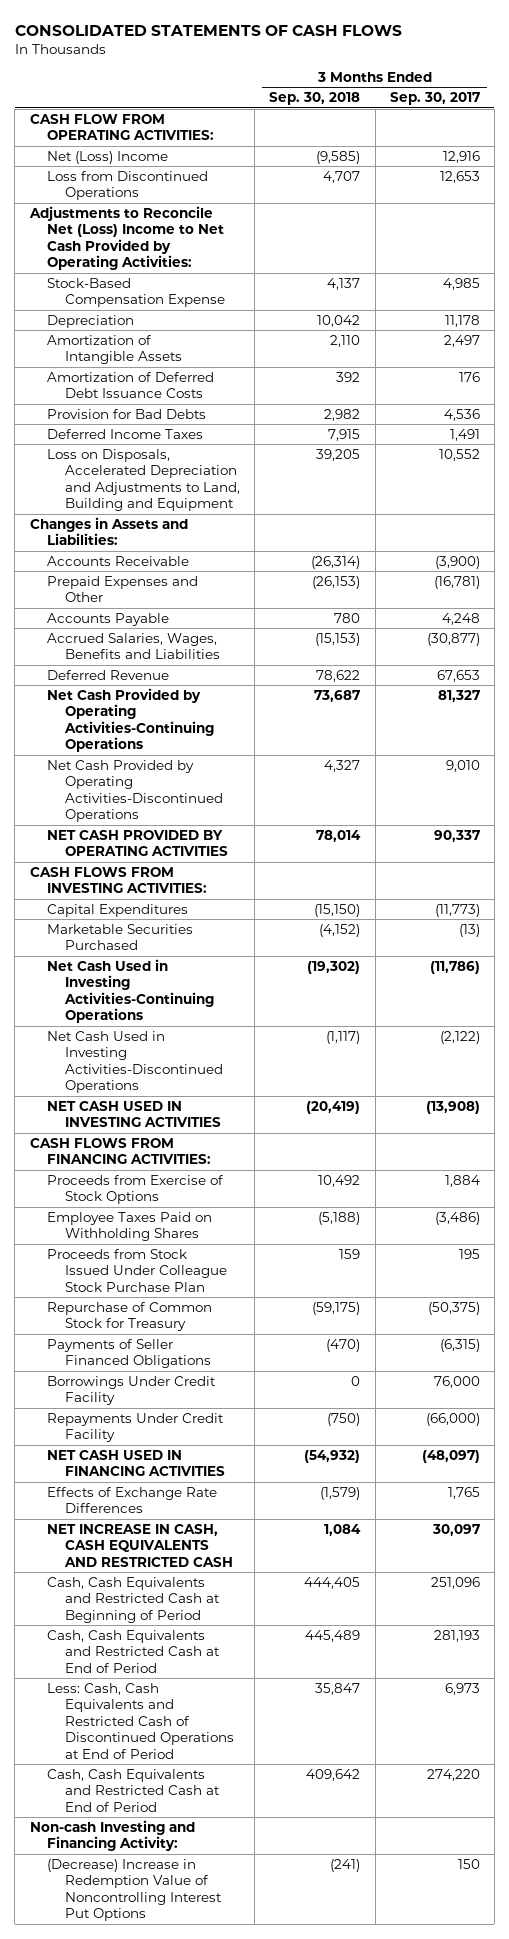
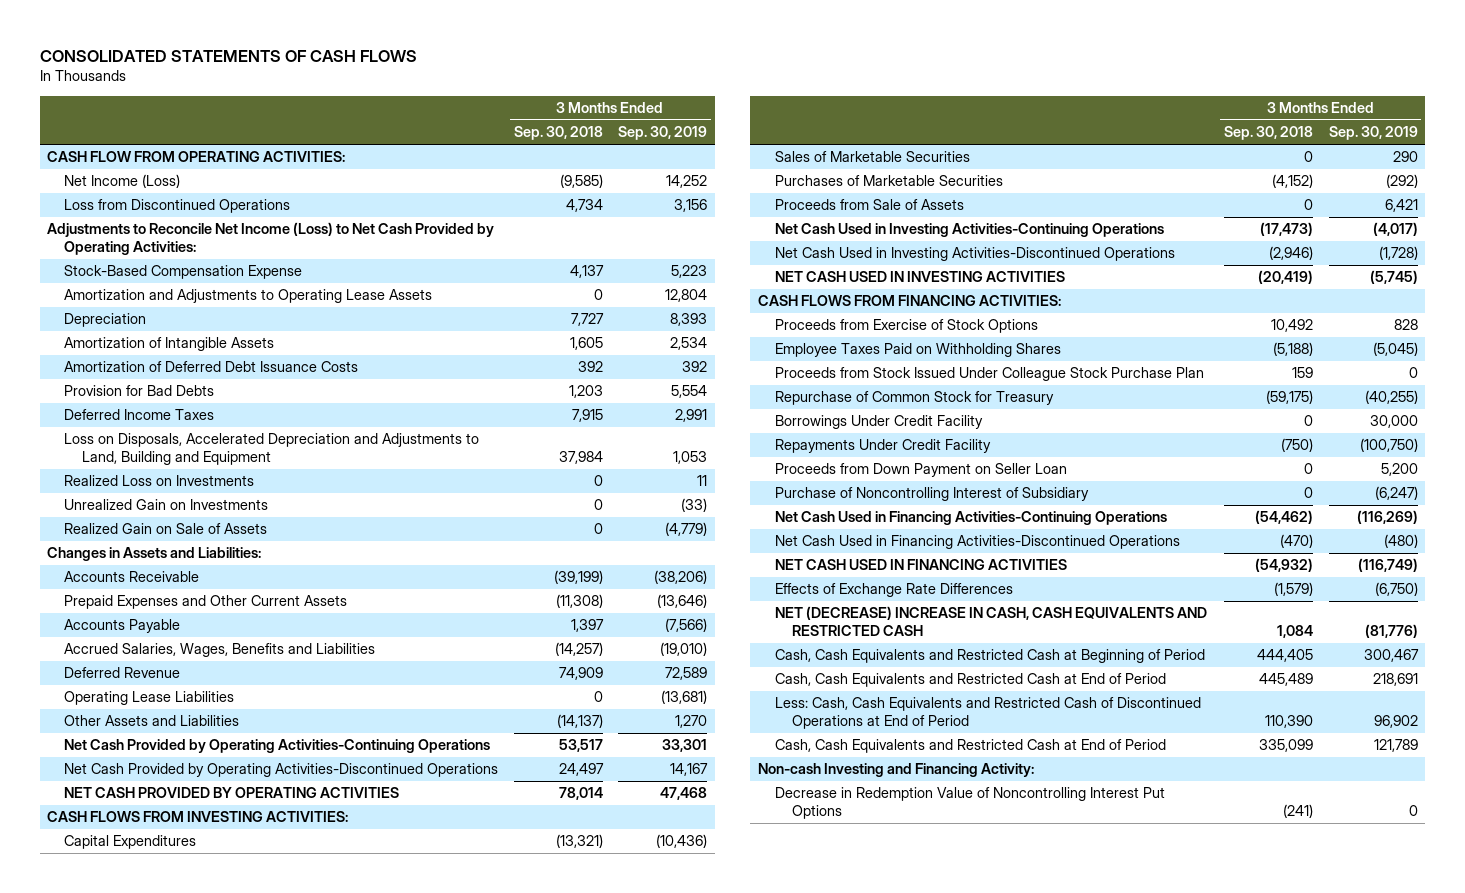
[389,92,480,106] Sep. 30, 2017 -> none
none -> [617,126,707,141] Sep. 30, 2019
[47,150,169,164] Net (Loss) Income -> [64,174,181,189] Net Income (Loss)
[323,170,361,183] 4,707 -> [565,199,603,213] 4,734
[28,205,225,271] Adjustments to Reconcile Net (Loss) Income to Net Cash Provided by Operating Activities: -> [47,222,495,256] Adjustments to Reconcile Net Income (Loss) to Net Cash Provided by Operating Activities:
none -> [64,289,433,304] Amortization and Adjustments to Operating Lease Assets
[317,314,361,327] 10,042 -> [570,313,604,327] 7,727
[330,334,361,347] 2,110 -> [569,337,603,351] 1,605
[324,408,361,421] 2,982 -> [568,385,603,399] 1,203
[316,448,361,461] 39,205 -> [558,451,603,465] 37,984
none -> [64,475,255,487] Realized Loss on Investments
none -> [64,499,269,511] Unrealized Gain on Investments
none -> [64,523,268,535] Realized Gain on Sale of Assets
[311,555,361,569] (26,314) -> [553,570,603,585] (39,199)
[47,575,199,603] Prepaid Expenses and Other -> [64,595,348,610] Prepaid Expenses and Other Current Assets
[312,575,361,589] (26,153) -> [555,594,603,609] (11,308)
[334,612,361,623] 780 -> [570,619,604,633] 1,397
[315,632,361,646] (15,153) -> [554,642,603,657] (14,257)
[316,669,361,682] 78,622 -> [558,667,603,681] 74,909
none -> [64,691,235,706] Operating Lease Liabilities
none -> [64,715,240,727] Other Assets and Liabilities
[314,689,361,702] 73,687 -> [558,739,603,753] 53,517
[324,759,361,772] 4,327 -> [558,763,604,777] 24,497
[314,903,361,917] (15,150) -> [555,834,603,849] (13,321)
none -> [775,151,971,163] Sales of Marketable Securities
[47,923,194,951] Marketable Securities Purchased -> [775,175,1004,187] Purchases of Marketable Securities
none -> [775,199,965,211] Proceeds from Sale of Assets
[307,960,361,974] (19,302) -> [1260,222,1314,237] (17,473)
[326,1030,361,1044] (1,117) -> [1269,246,1314,261] (2,946)
[47,1338,211,1369] Payments of Seller Financed Obligations -> none
none -> [775,463,1068,478] Proceeds from Down Payment on Seller Loan
none -> [775,487,1090,502] Purchase of Noncontrolling Interest of Subsidiary
none -> [775,511,1168,526] Net Cash Used in Financing Activities-Continuing Operations
none -> [775,535,1181,550] Net Cash Used in Financing Activities-Discontinued Operations
[47,1523,233,1567] NET INCREASE IN CASH, CASH EQUIVALENTS AND RESTRICTED CASH -> [775,606,1208,637] NET (DECREASE) INCREASE IN CASH, CASH EQUIVALENTS AND RESTRICTED CASH
[315,1682,361,1695] 35,847 -> [1265,715,1314,729] 110,390
[306,1768,361,1781] 409,642 -> [1259,739,1314,753] 335,099
[47,1858,222,1922] (Decrease) Increase in Redemption Value of Noncontrolling Interest Put Options -> [775,787,1166,820] Decrease in Redemption Value of Noncontrolling Interest Put Options

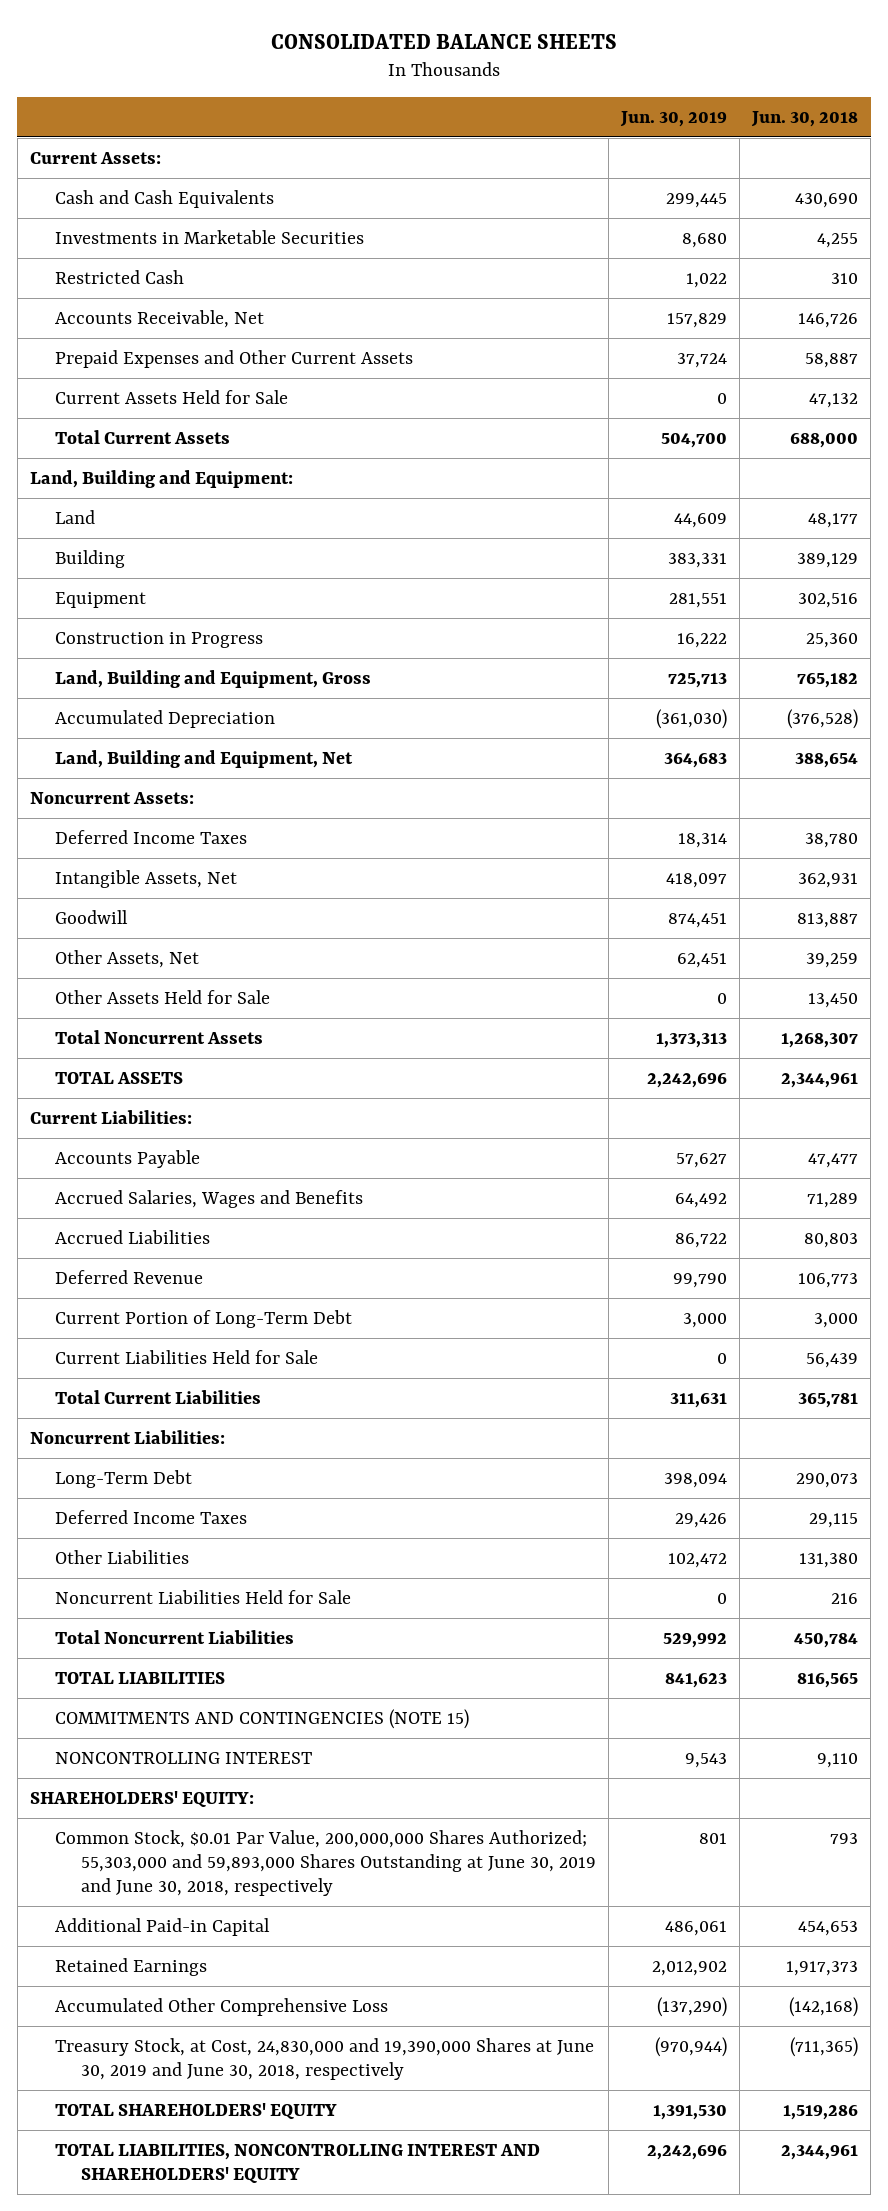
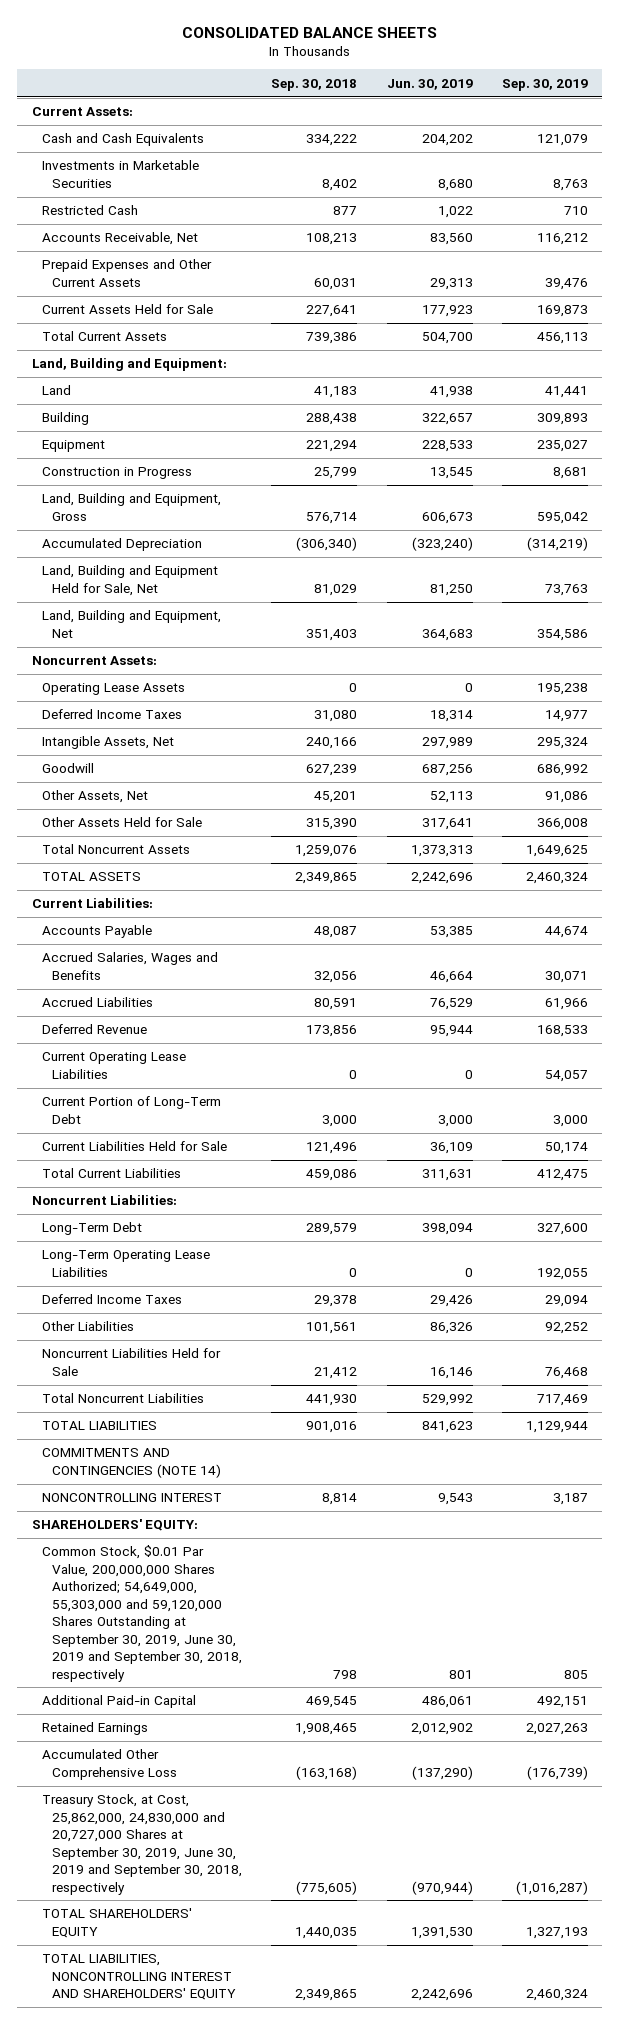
[751,110,859,127] Jun. 30, 2018 -> none
none -> [271,78,358,91] Sep. 30, 2018
none -> [501,78,588,91] Sep. 30, 2019
[665,192,727,208] 299,445 -> [421,134,473,147] 204,202
[666,312,727,328] 157,829 -> [429,233,473,246] 83,560
[676,352,727,368] 37,724 -> [429,277,473,290] 29,313
[716,392,727,404] 0 -> [421,305,473,318] 177,923
[673,512,727,528] 44,609 -> [429,386,473,399] 41,938
[667,552,727,568] 383,331 -> [421,413,473,426] 322,657
[668,592,727,608] 281,551 -> [421,440,473,453] 228,533
[676,632,727,648] 16,222 -> [429,467,473,480] 13,545
[667,672,727,688] 725,713 -> [421,511,473,524] 606,673
[655,708,727,729] (361,030) -> [411,537,473,552] (323,240)
none -> [41,565,218,596] Land, Building and Equipment Held for Sale, Net
none -> [41,683,185,696] Operating Lease Assets
[665,872,727,888] 418,097 -> [421,737,473,750] 297,989
[667,912,727,928] 874,451 -> [421,764,473,777] 687,256
[676,952,727,968] 62,451 -> [429,791,473,804] 52,113
[716,992,727,1004] 0 -> [421,818,473,831] 317,641
[675,1152,727,1168] 57,627 -> [429,926,473,939] 53,385
[674,1192,727,1208] 64,492 -> [429,970,473,983] 46,664
[674,1232,727,1248] 86,722 -> [429,998,473,1011] 76,529
[672,1272,727,1288] 99,790 -> [429,1025,473,1038] 95,944
none -> [41,1052,186,1079] Current Operating Lease Liabilities
[716,1352,727,1364] 0 -> [429,1142,473,1155] 36,109
none -> [41,1250,210,1277] Long-Term Operating Lease Liabilities
[667,1552,727,1568] 102,472 -> [429,1322,473,1335] 86,326
[716,1592,727,1604] 0 -> [429,1366,473,1379] 16,146
[55,1708,470,1729] COMMITMENTS AND CONTINGENCIES (NOTE 15) -> [41,1448,222,1478] COMMITMENTS AND CONTINGENCIES (NOTE 14)
[55,1829,596,1897] Common Stock, $0.01 Par Value, 200,000,000 Shares Authorized; 55,303,000 and 59,893,000 Shares Outstanding at June 30, 2019 and June 30, 2018, respectively -> [41,1545,243,1682] Common Stock, $0.01 Par Value, 200,000,000 Shares Authorized; 54,649,000, 55,303,000 and 59,120,000 Shares Outstanding at September 30, 2019, June 30, 2019 and September 30, 2018, respectively
[55,2037,595,2080] Treasury Stock, at Cost, 24,830,000 and 19,390,000 Shares at June 30, 2019 and June 30, 2018, respectively -> [41,1794,243,1895] Treasury Stock, at Cost, 25,862,000, 24,830,000 and 20,727,000 Shares at September 30, 2019, June 30, 2019 and September 30, 2018, respectively

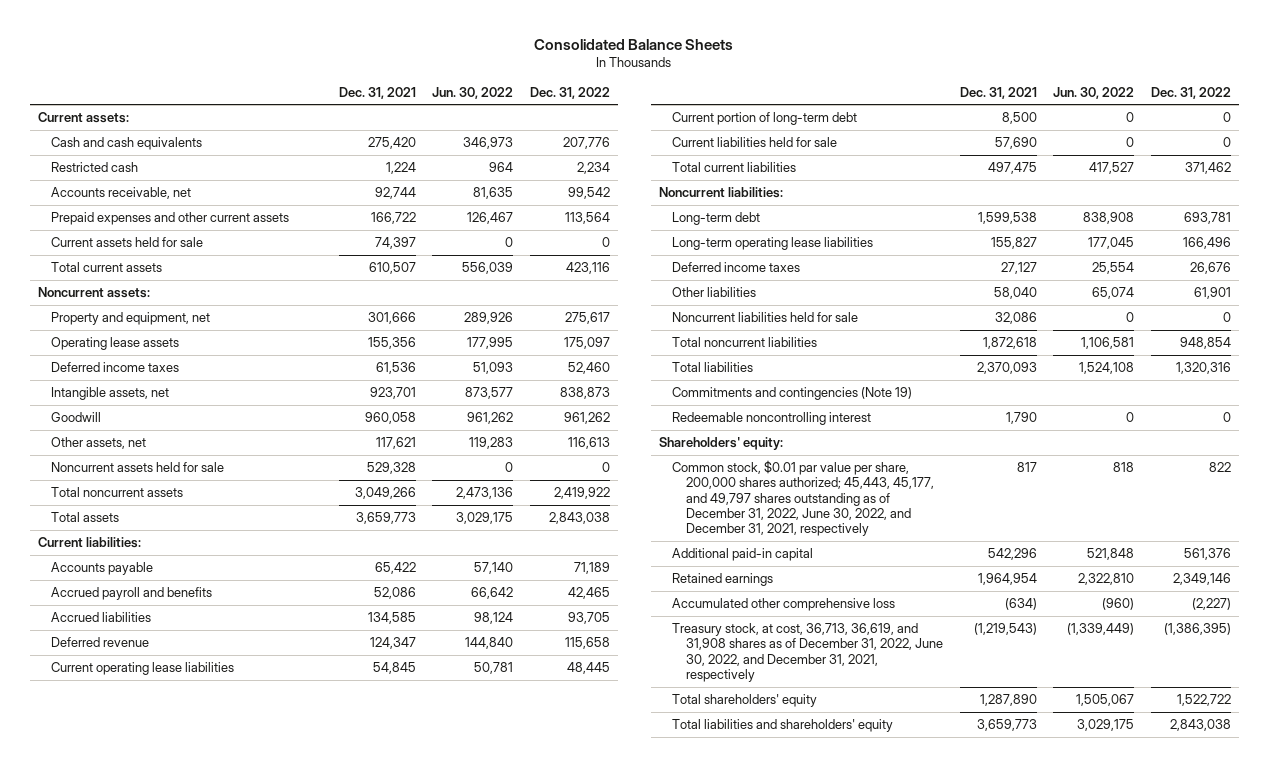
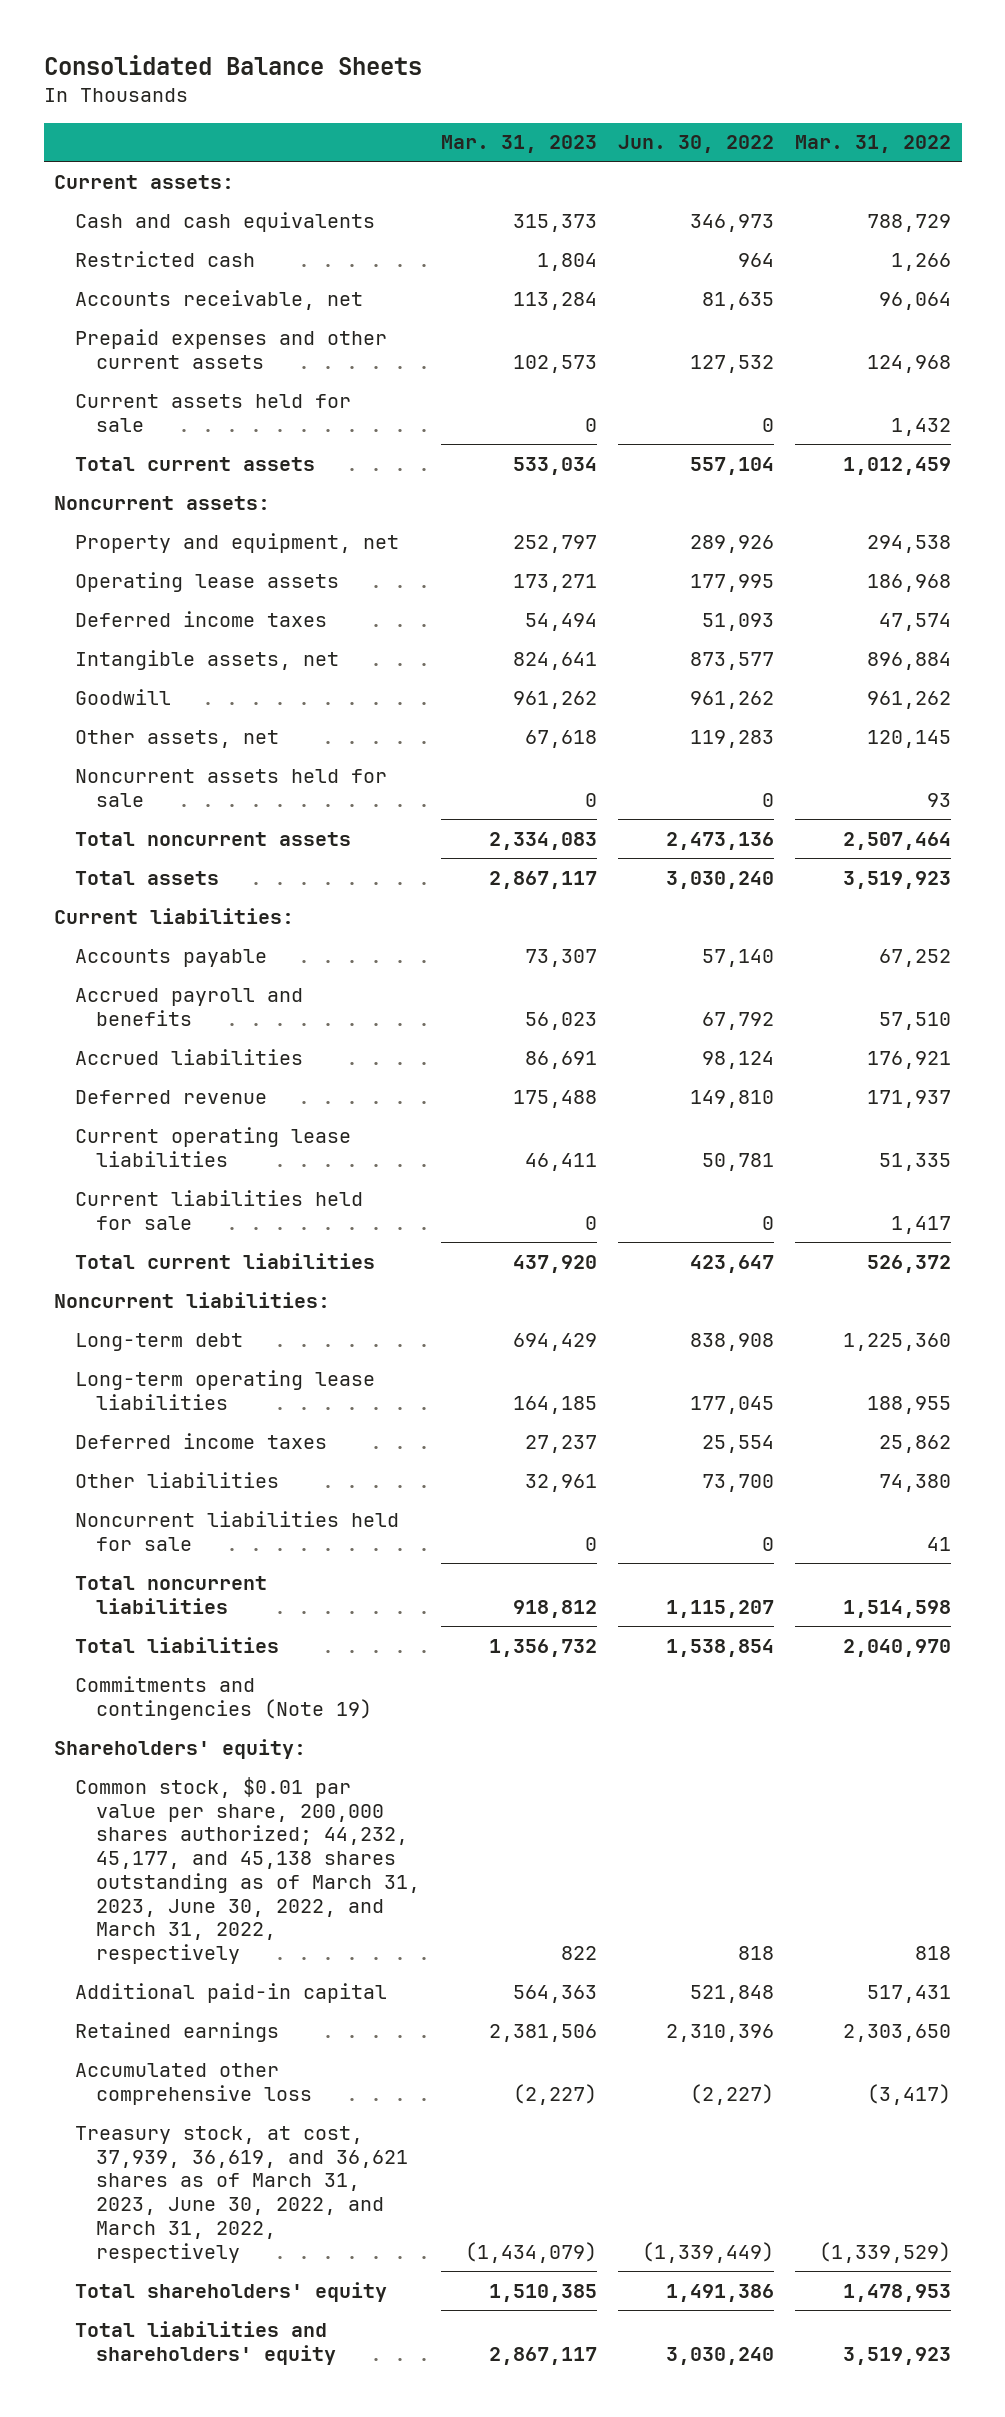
[338,86,416,99] Dec. 31, 2021 -> none
[530,86,611,99] Dec. 31, 2022 -> none
none -> [440,135,597,154] Mar. 31, 2023
none -> [794,135,951,154] Mar. 31, 2022
[467,212,514,225] 126,467 -> [689,354,774,373] 127,532
[462,262,514,275] 556,039 -> [689,456,774,475] 557,104
[456,512,514,525] 3,029,175 -> [665,870,774,889] 3,030,240
[471,587,514,600] 66,642 -> [701,1011,774,1030] 67,792
[465,637,514,650] 144,840 -> [689,1089,774,1108] 149,810
[672,112,858,126] Current portion of long-term debt -> none
[1089,162,1135,175] 417,527 -> [689,1254,774,1273] 423,647
[1092,287,1135,300] 65,074 -> [701,1473,774,1492] 73,700
[1081,337,1135,350] 1,106,581 -> [665,1599,774,1618] 1,115,207
[1079,362,1135,375] 1,524,108 -> [665,1638,774,1657] 1,538,854
[672,412,872,426] Redeemable noncontrolling interest -> none
[672,460,934,537] Common stock, $0.01 par value per share, 200,000 shares authorized; 45,443, 45,177, and 49,797 shares outstanding as of December 31, 2022, June 30, 2022, and December 31, 2021, respectively -> [75,1776,420,1965] Common stock, $0.01 par value per share, 200,000 shares authorized; 44,232, 45,177, and 45,138 shares outstanding as of March 31, 2023, June 30, 2022, and March 31, 2022, respectively
[1078,573,1135,586] 2,322,810 -> [665,2023,774,2042] 2,310,396
[1102,598,1135,611] (960) -> [689,2083,774,2105] (2,227)
[672,623,943,683] Treasury stock, at cost, 36,713, 36,619, and 31,908 shares as of December 31, 2022, June 30, 2022, and December 31, 2021, respectively -> [75,2125,408,2263] Treasury stock, at cost, 37,939, 36,619, and 36,621 shares as of March 31, 2023, June 30, 2022, and March 31, 2022, respectively
[1076,694,1135,707] 1,505,067 -> [665,2283,774,2302] 1,491,386
[1077,719,1135,732] 3,029,175 -> [665,2346,774,2365] 3,030,240

